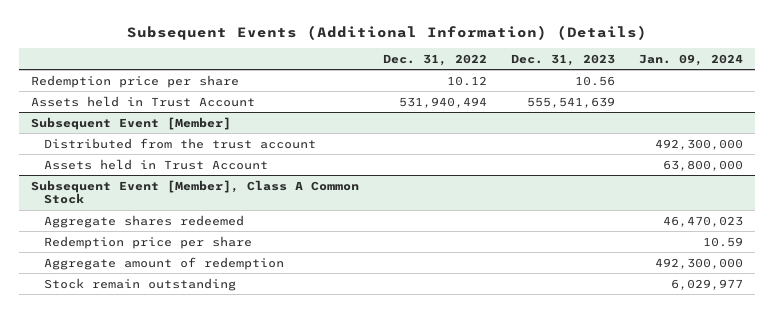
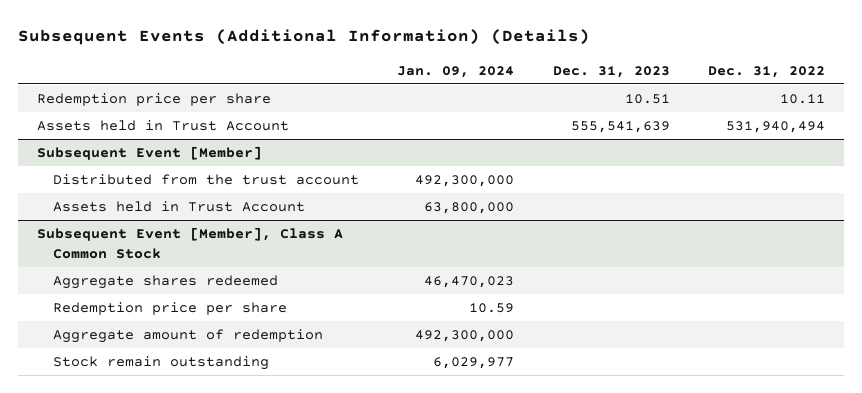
[446,75,487,86] 10.12 -> [779,94,825,105] 10.11
[574,75,615,86] 10.56 -> [624,94,670,105] 10.51

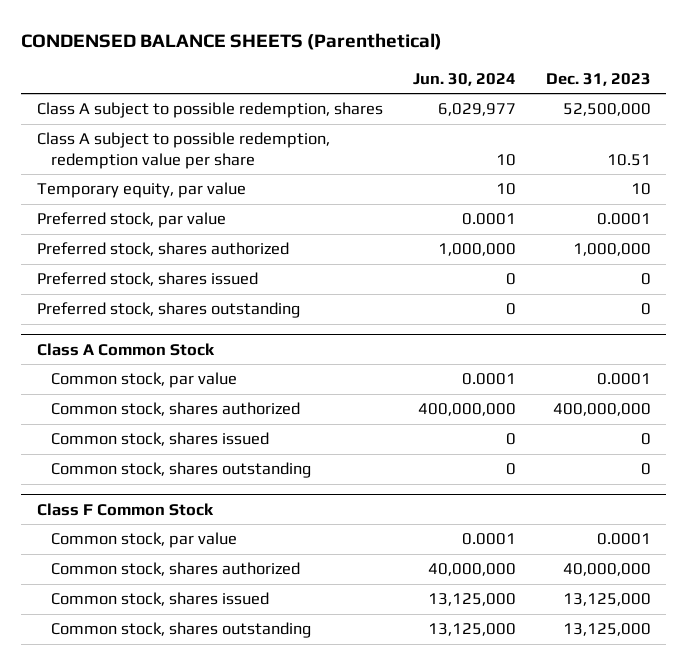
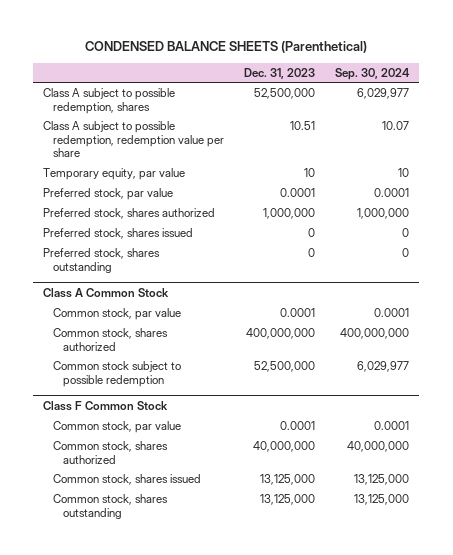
[412,72,516,86] Jun. 30, 2024 -> none
none -> [335,67,411,80] Sep. 30, 2024
[50,432,269,447] Common stock, shares issued -> none
[50,462,311,479] Common stock, shares outstanding -> none
none -> [53,361,182,387] Common stock subject to possible redemption

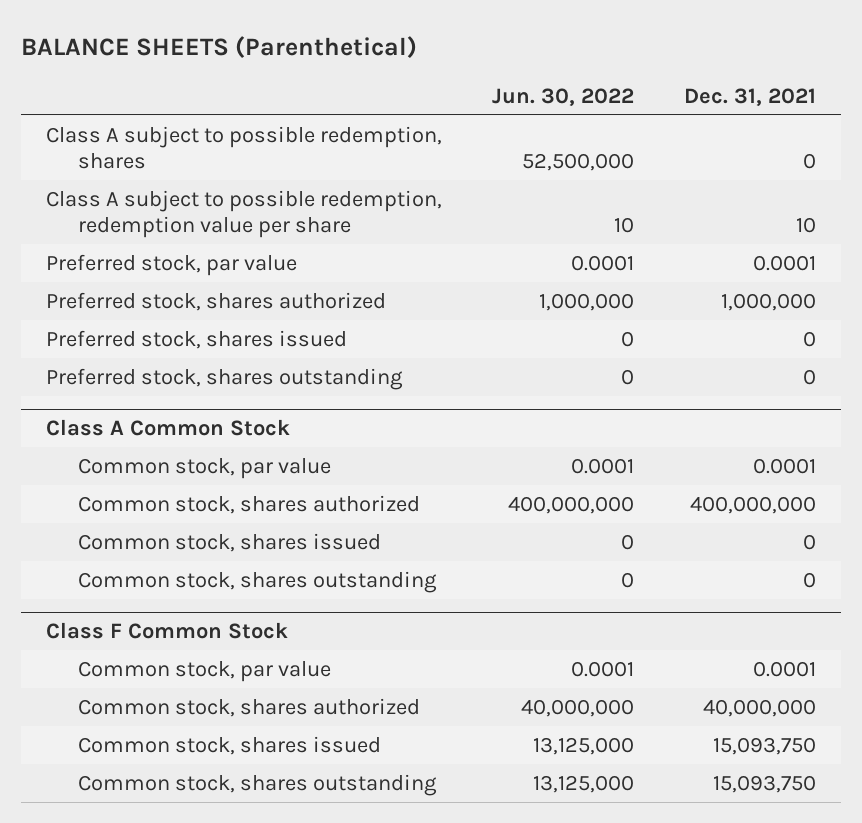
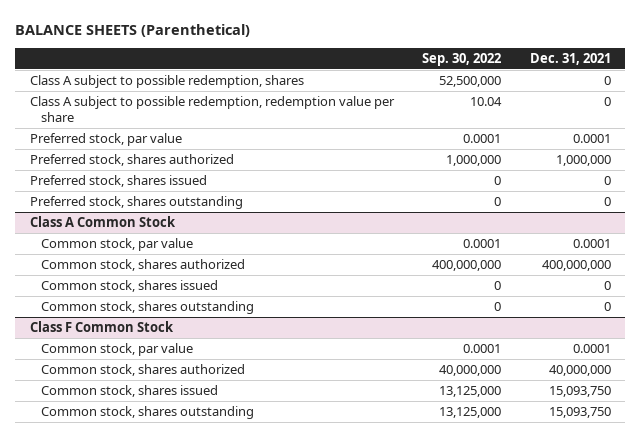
[492,87,635,106] Jun. 30, 2022 -> none
none -> [422,52,502,66] Sep. 30, 2022
[795,217,816,234] 10 -> [603,97,611,107] 0

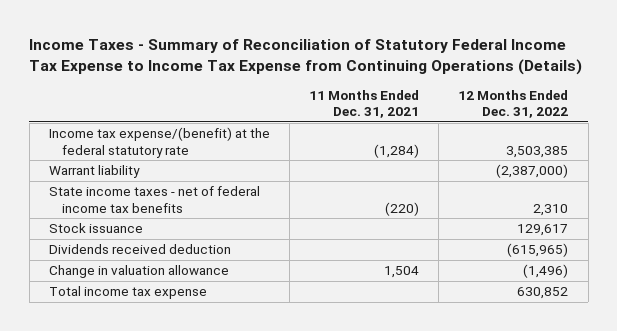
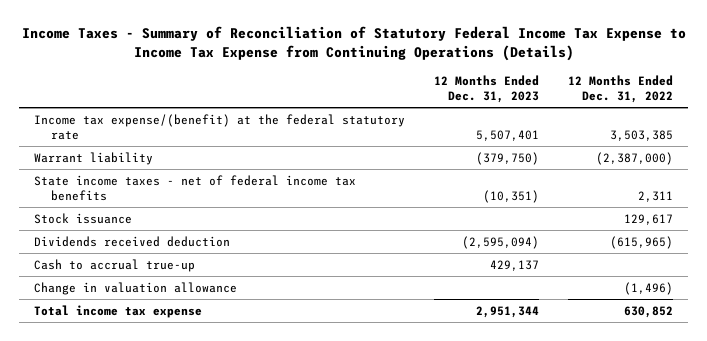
[309,89,420,118] 11 Months Ended Dec. 31, 2021 -> none
none -> [434,75,540,104] 12 Months Ended Dec. 31, 2023
[533,203,569,216] 2,310 -> [638,190,674,202] 2,311
none -> [33,258,195,272] Cash to accrual true-up

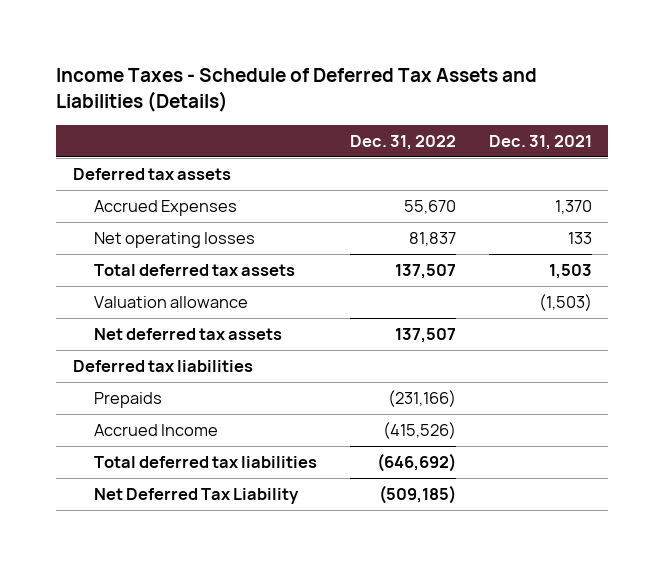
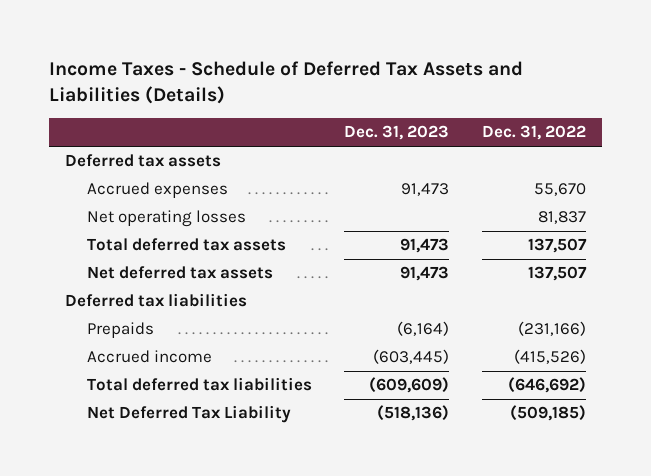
[488,134,592,150] Dec. 31, 2021 -> none
none -> [344,125,450,141] Dec. 31, 2023
[94,199,238,216] Accrued Expenses -> [87,182,229,199] Accrued expenses
[94,295,249,308] Valuation allowance -> none
[94,423,219,436] Accrued Income -> [87,350,213,364] Accrued income

